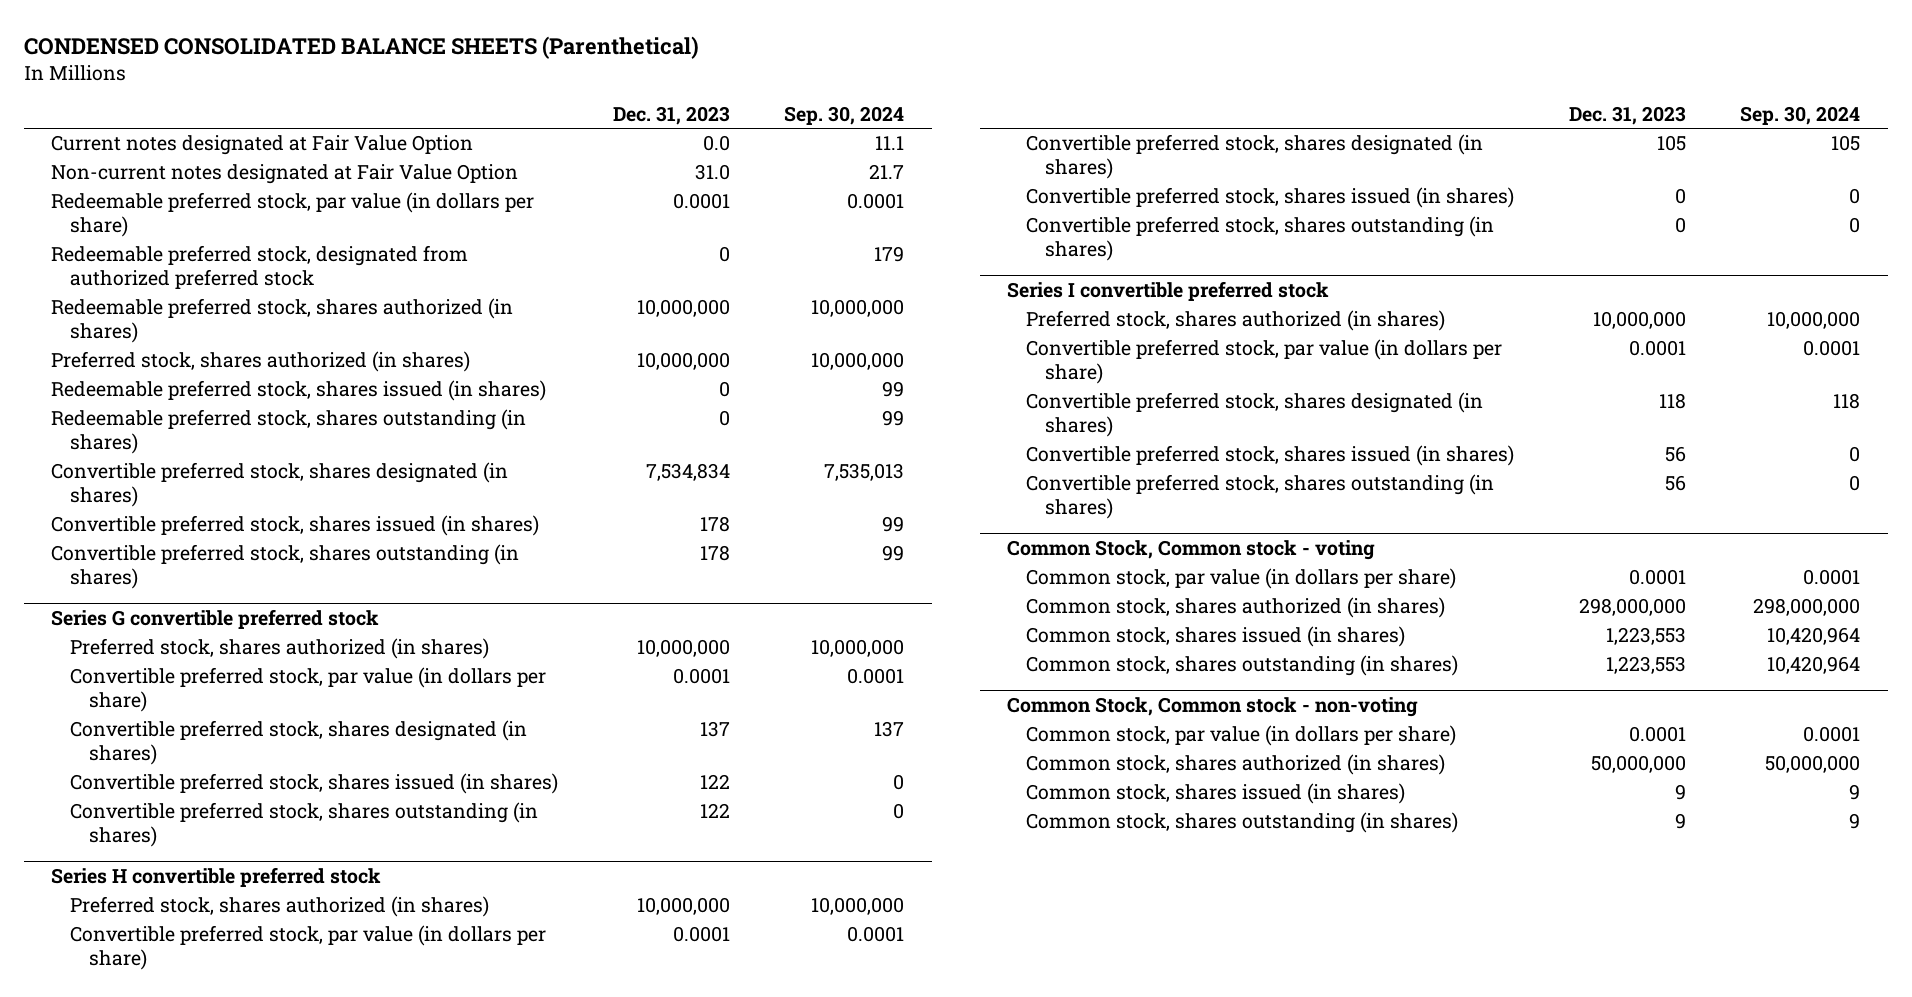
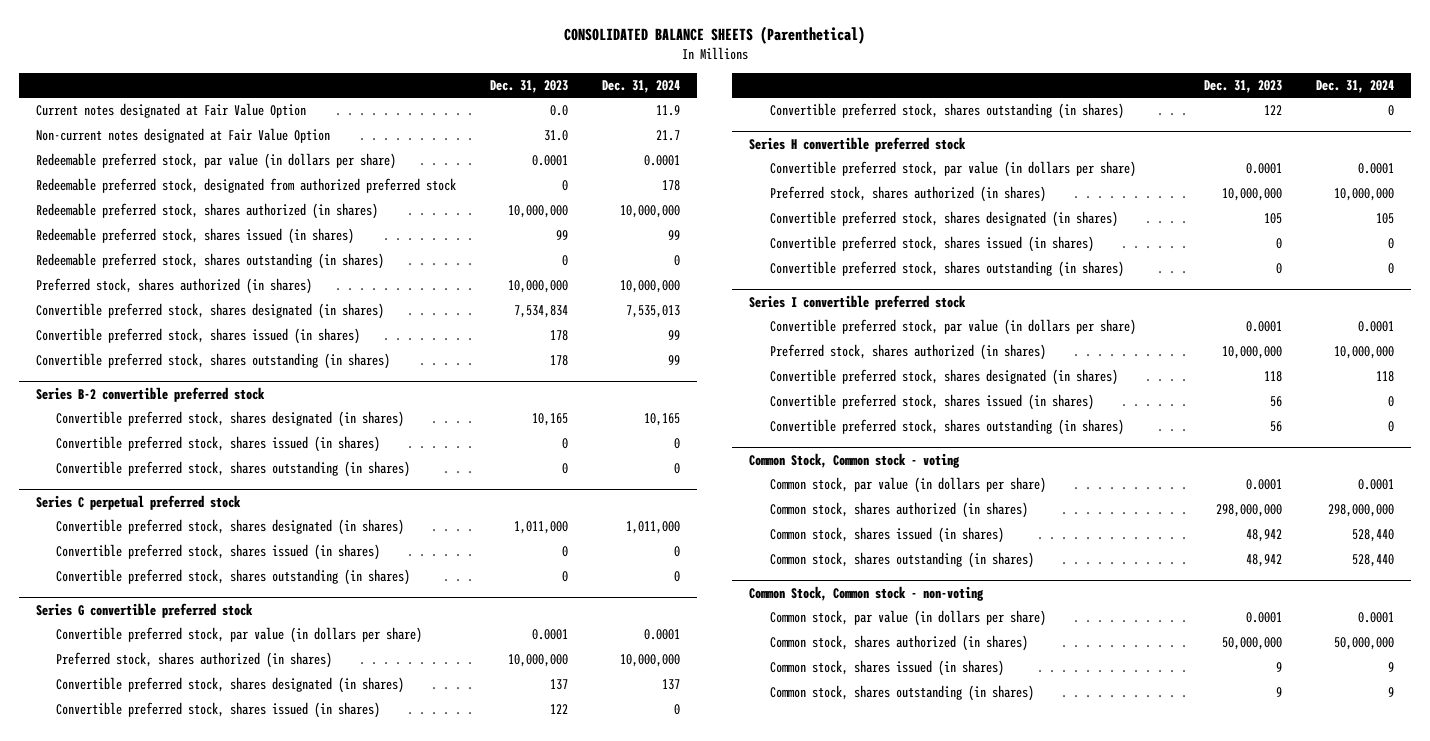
[24,36,700,60] CONDENSED CONSOLIDATED BALANCE SHEETS (Parenthetical) -> [563,26,865,45] CONSOLIDATED BALANCE SHEETS (Parenthetical)
[784,105,905,125] Sep. 30, 2024 -> none
none -> [602,79,681,93] Dec. 31, 2024
[718,381,730,398] 0 -> [556,230,569,241] 99
[51,351,471,373] Preferred stock, shares authorized (in shares) -> [35,278,312,295] Preferred stock, shares authorized (in shares)
none -> [35,386,265,402] Series B-2 convertible preferred stock
none -> [56,411,405,428] Convertible preferred stock, shares designated (in shares)
none -> [56,436,381,453] Convertible preferred stock, shares issued (in shares)
none -> [56,461,411,478] Convertible preferred stock, shares outstanding (in shares)
none -> [35,494,241,510] Series C perpetual preferred stock
none -> [56,519,405,536] Convertible preferred stock, shares designated (in shares)
none -> [56,544,381,561] Convertible preferred stock, shares issued (in shares)
none -> [56,569,411,586] Convertible preferred stock, shares outstanding (in shares)
[70,638,490,660] Preferred stock, shares authorized (in shares) -> [56,652,333,669] Preferred stock, shares authorized (in shares)
[70,896,490,918] Preferred stock, shares authorized (in shares) -> [769,186,1046,203] Preferred stock, shares authorized (in shares)
[1026,310,1446,332] Preferred stock, shares authorized (in shares) -> [769,344,1046,361] Preferred stock, shares authorized (in shares)
[1605,627,1686,646] 1,223,553 -> [1245,529,1282,543] 48,942
[1605,656,1686,675] 1,223,553 -> [1245,554,1282,568] 48,942

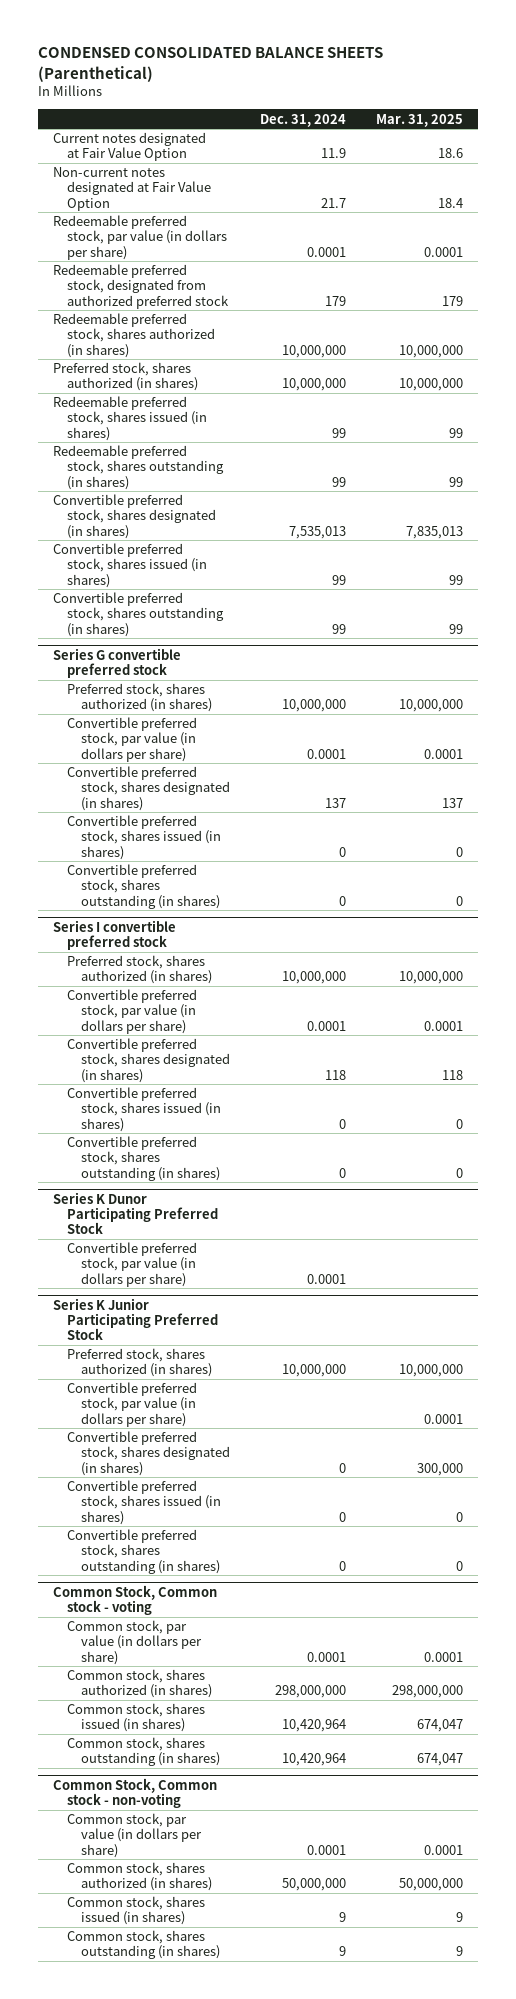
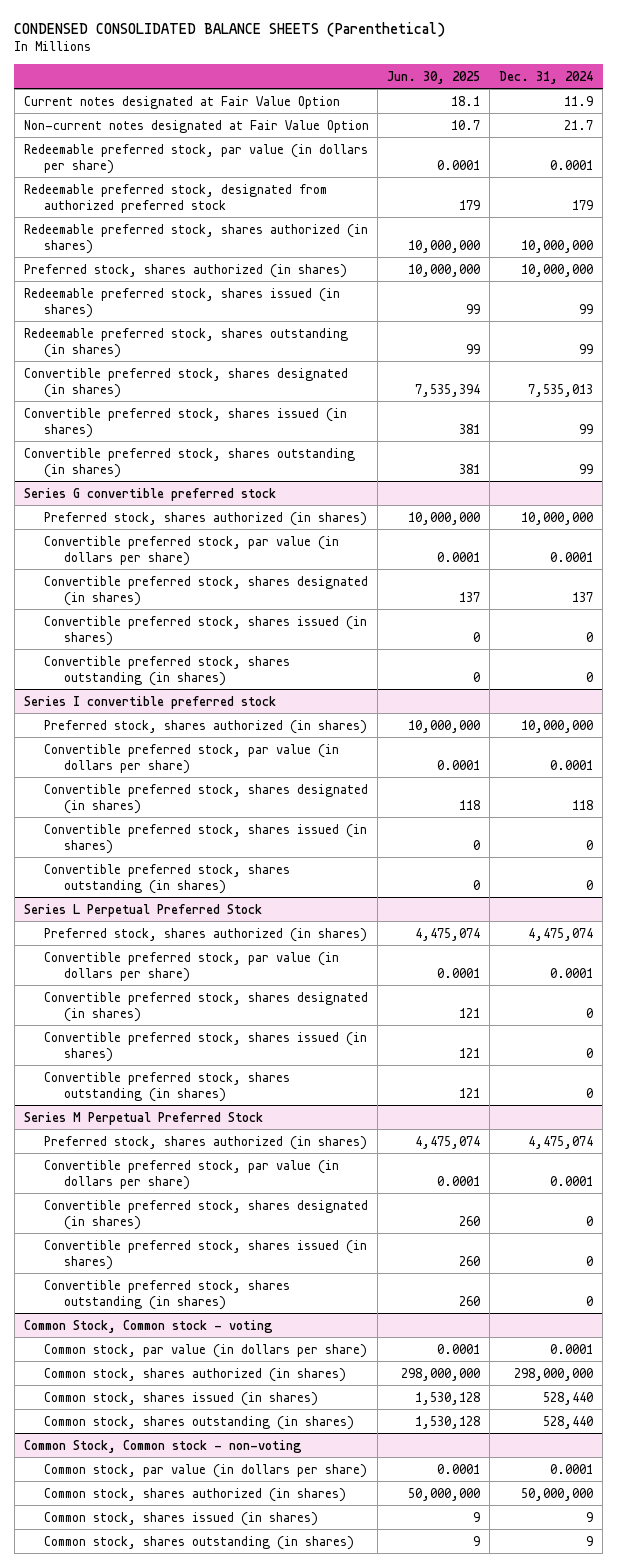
[375,113,463,127] Mar. 31, 2025 -> none
none -> [387,70,481,84] Jun. 30, 2025
[53,1191,219,1235] Series K Dunor Participating Preferred Stock -> none
none -> [23,903,262,917] Series L Perpetual Preferred Stock
none -> [43,927,367,942] Preferred stock, shares authorized (in shares)
[53,1297,219,1341] Series K Junior Participating Preferred Stock -> none
[67,1348,212,1378] Preferred stock, shares authorized (in shares) -> none
[67,1382,198,1427] Convertible preferred stock, par value (in dollars per share) -> none
none -> [23,1111,263,1125] Series M Perpetual Preferred Stock
none -> [43,1135,367,1150] Preferred stock, shares authorized (in shares)
none -> [43,1159,339,1190] Convertible preferred stock, par value (in dollars per share)
none -> [43,1199,368,1230] Convertible preferred stock, shares designated (in shares)
none -> [43,1239,367,1270] Convertible preferred stock, shares issued (in shares)
none -> [43,1279,290,1310] Convertible preferred stock, shares outstanding (in shares)
[281,1719,346,1733] 10,420,964 -> [543,1391,594,1405] 528,440
[281,1753,346,1767] 10,420,964 -> [543,1415,594,1429] 528,440

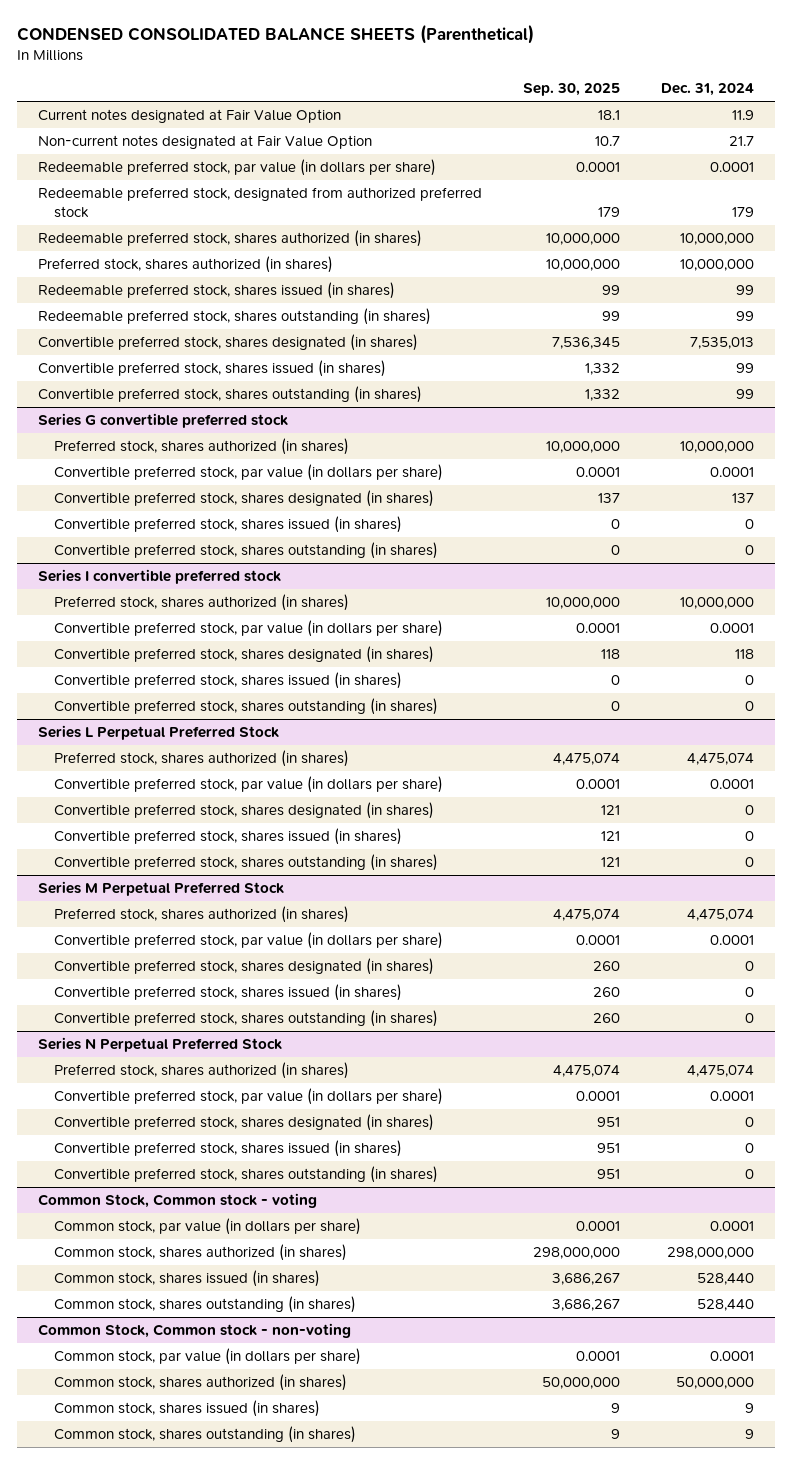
[387,70,481,84] Jun. 30, 2025 -> none
none -> [522,83,620,97] Sep. 30, 2025
none -> [37,1037,282,1053] Series N Perpetual Preferred Stock
none -> [54,1062,350,1080] Preferred stock, shares authorized (in shares)
none -> [54,1088,444,1106] Convertible preferred stock, par value (in dollars per share)
none -> [54,1114,435,1132] Convertible preferred stock, shares designated (in shares)
none -> [54,1140,403,1158] Convertible preferred stock, shares issued (in shares)
none -> [54,1166,439,1184] Convertible preferred stock, shares outstanding (in shares)

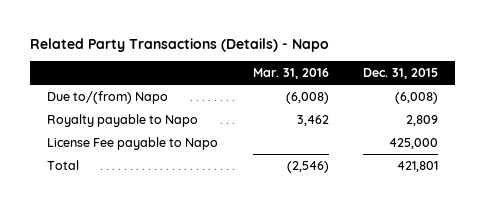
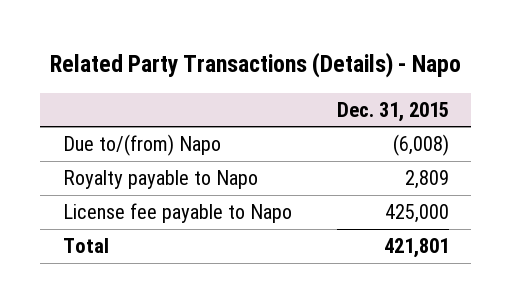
[252,68,329,80] Mar. 31, 2016 -> none
[47,136,219,150] License Fee payable to Napo -> [62,203,292,224] License fee payable to Napo

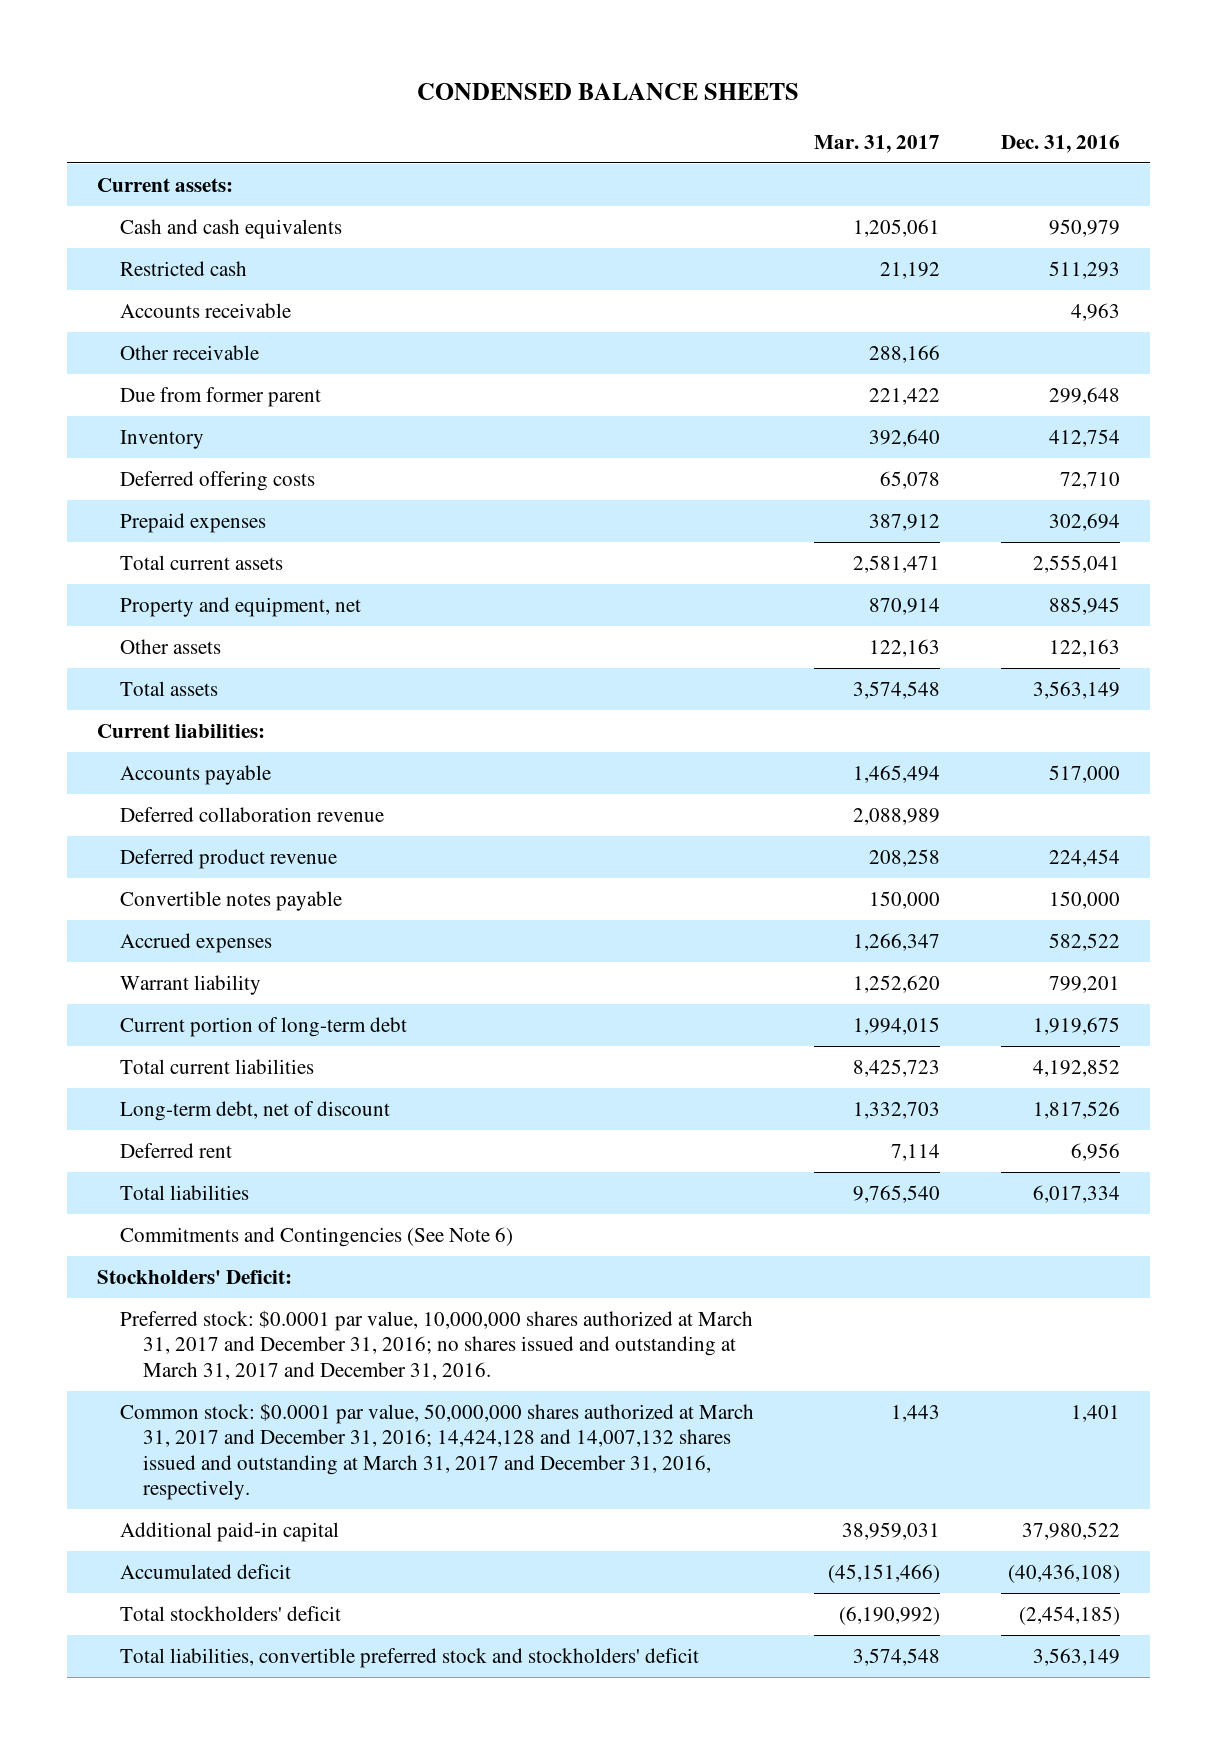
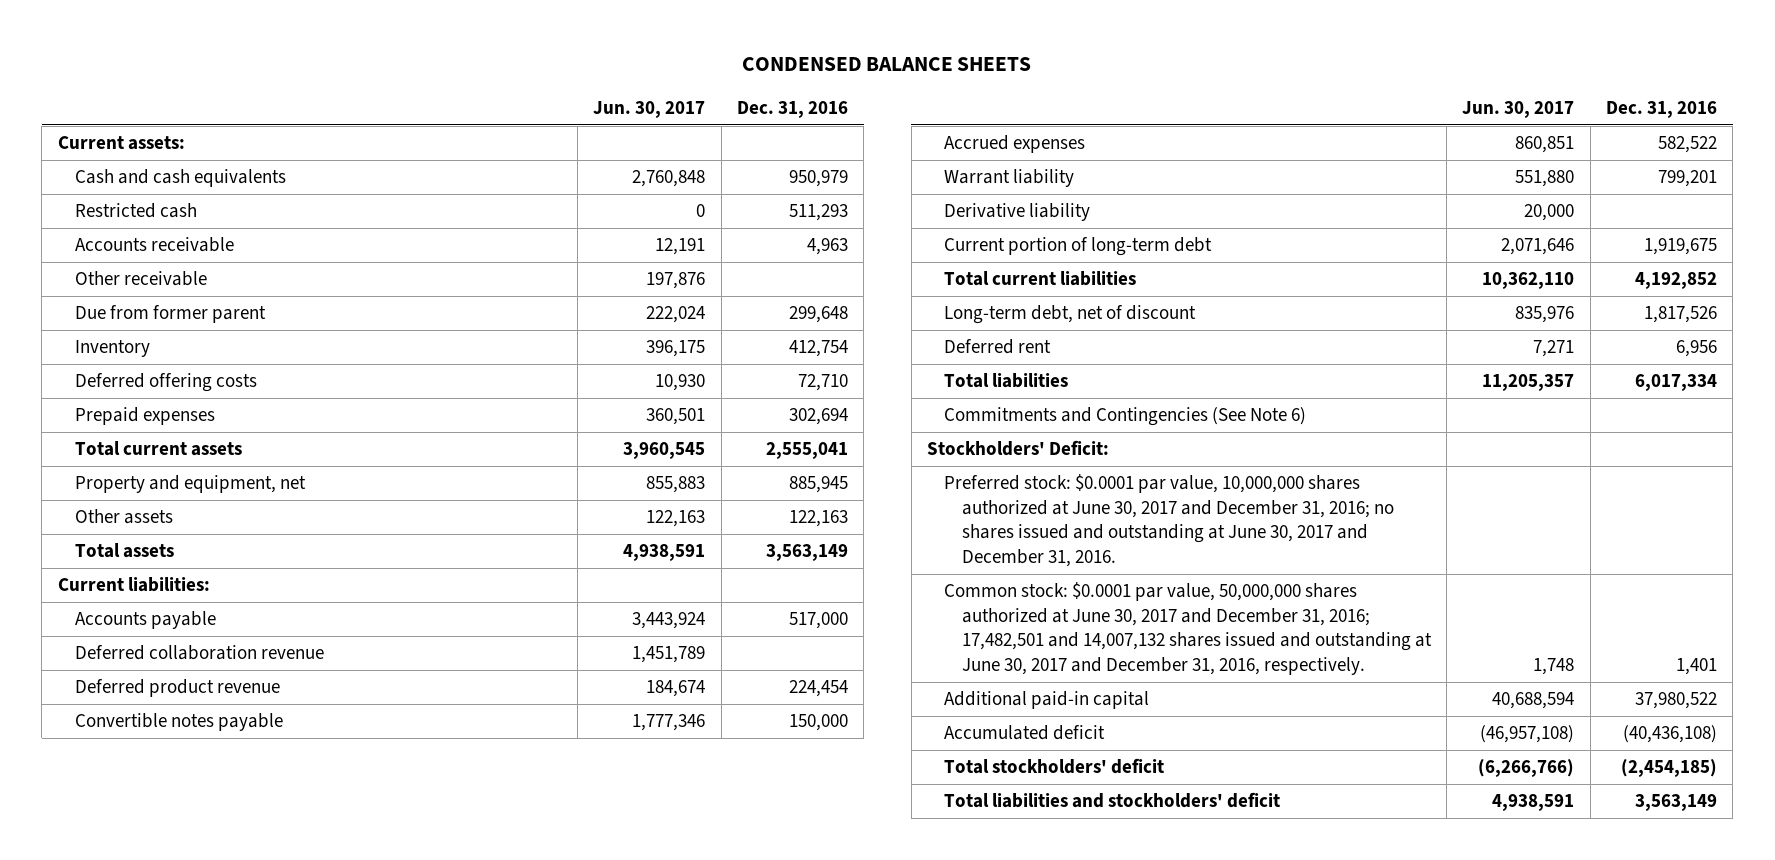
[814,134,941,153] Mar. 31, 2017 -> none
none -> [593,100,706,118] Jun. 30, 2017
none -> [944,203,1091,222] Derivative liability
[120,1310,754,1380] Preferred stock: $0.0001 par value, 10,000,000 shares authorized at March 31, 2017 and December 31, 2016; no shares issued and outstanding at March 31, 2017 and December 31, 2016. -> [944,474,1394,567] Preferred stock: $0.0001 par value, 10,000,000 shares authorized at June 30, 2017 and December 31, 2016; no shares issued and outstanding at June 30, 2017 and December 31, 2016.
[120,1403,755,1501] Common stock: $0.0001 par value, 50,000,000 shares authorized at March 31, 2017 and December 31, 2016; 14,424,128 and 14,007,132 shares issued and outstanding at March 31, 2017 and December 31, 2016, respectively. -> [944,582,1432,675] Common stock: $0.0001 par value, 50,000,000 shares authorized at June 30, 2017 and December 31, 2016; 17,482,501 and 14,007,132 shares issued and outstanding at June 30, 2017 and December 31, 2016, respectively.
[120,1648,700,1669] Total liabilities, convertible preferred stock and stockholders' deficit -> [944,792,1281,809] Total liabilities and stockholders' deficit

